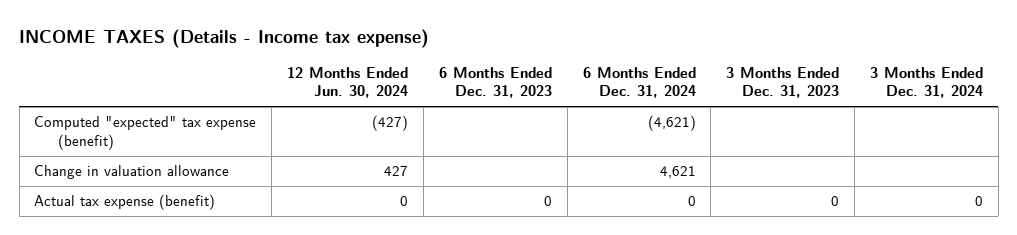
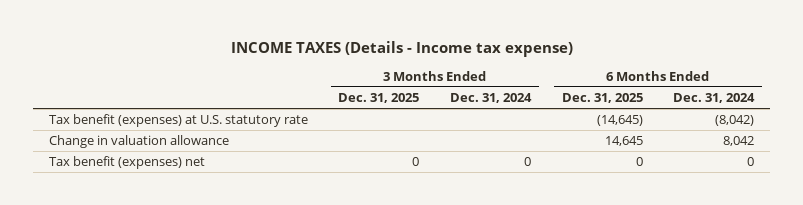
[287,67,409,99] 12 Months Ended Jun. 30, 2024 -> none
[438,67,552,99] 6 Months Ended Dec. 31, 2023 -> none
[726,67,840,99] 3 Months Ended Dec. 31, 2023 -> none
none -> [338,93,420,104] Dec. 31, 2025
none -> [561,93,643,104] Dec. 31, 2025
[34,116,257,150] Computed "expected" tax expense (benefit) -> none
none -> [48,114,308,128] Tax benefit (expenses) at U.S. statutory rate
[659,166,696,179] 4,621 -> [723,136,755,147] 8,042
[34,194,216,211] Actual tax expense (benefit) -> [48,156,205,170] Tax benefit (expenses) net

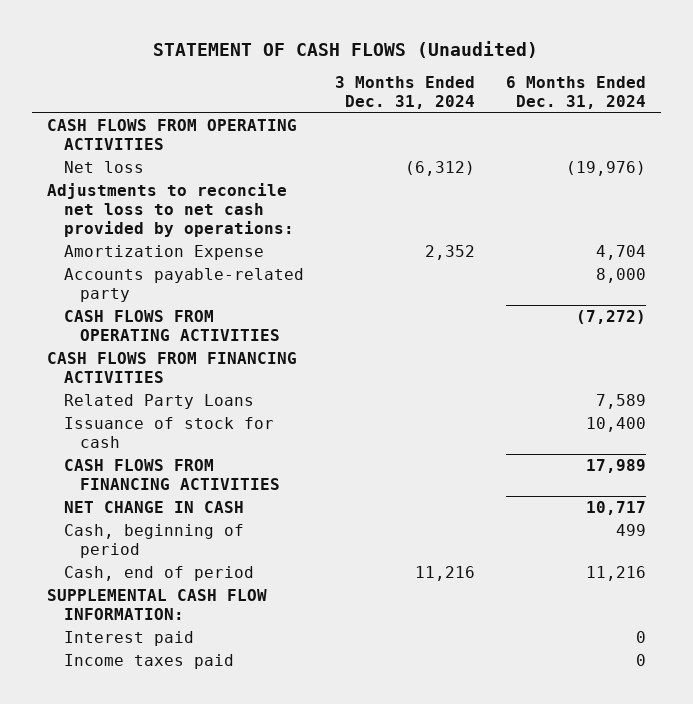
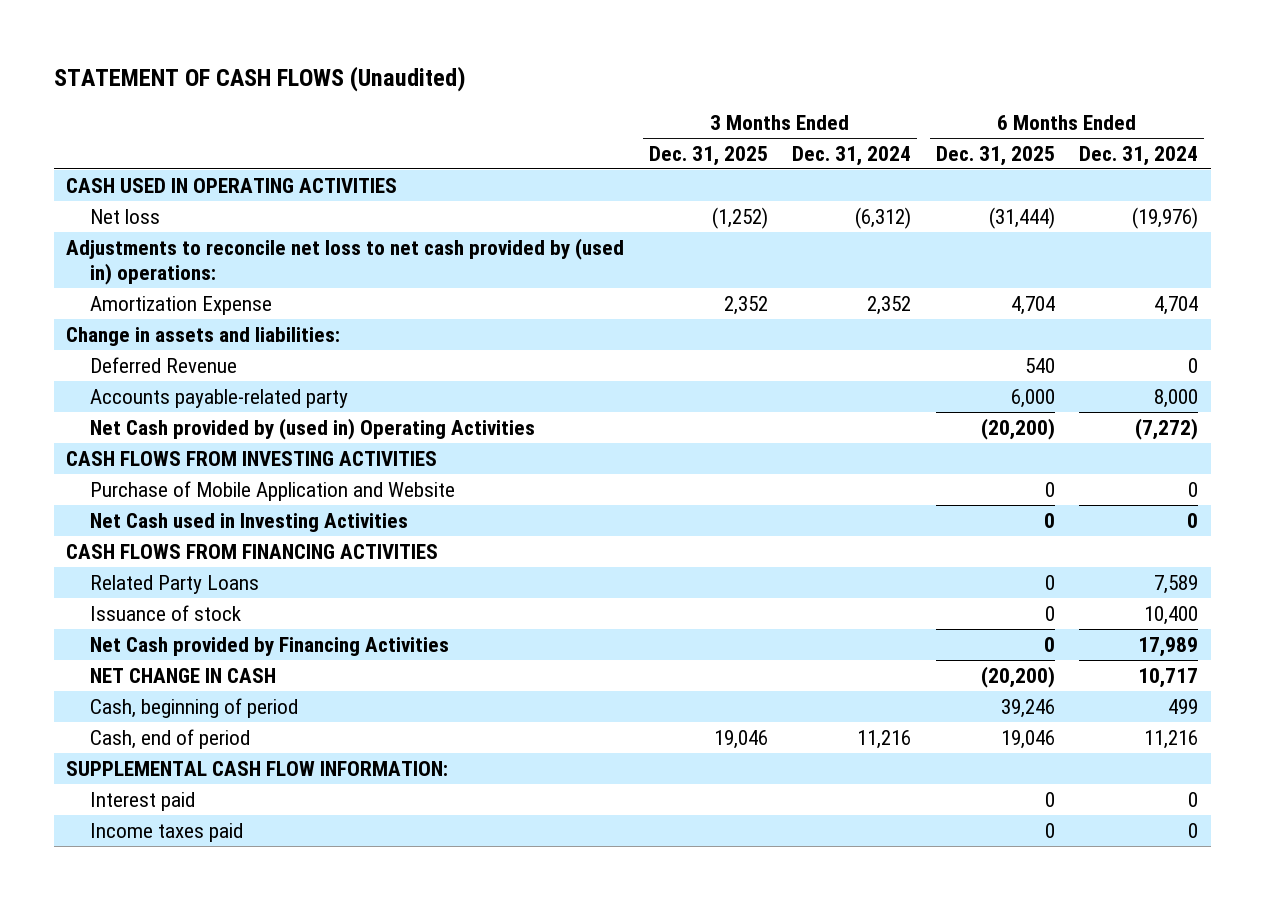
none -> [648,145,768,166] Dec. 31, 2025
none -> [935,145,1055,166] Dec. 31, 2025
[47,119,298,151] CASH FLOWS FROM OPERATING ACTIVITIES -> [66,177,398,193] CASH USED IN OPERATING ACTIVITIES
[47,183,294,237] Adjustments to reconcile net loss to net cash provided by operations: -> [66,237,625,285] Adjustments to reconcile net loss to net cash provided by (used in) operations:
none -> [66,326,341,346] Change in assets and liabilities:
none -> [90,356,238,373] Deferred Revenue
[63,310,280,342] CASH FLOWS FROM OPERATING ACTIVITIES -> [90,417,536,440] Net Cash provided by (used in) Operating Activities
none -> [66,450,438,466] CASH FLOWS FROM INVESTING ACTIVITIES
none -> [90,480,456,501] Purchase of Mobile Application and Website
none -> [90,512,409,532] Net Cash used in Investing Activities
[63,417,274,449] Issuance of stock for cash -> [90,604,242,621] Issuance of stock
[63,459,280,491] CASH FLOWS FROM FINANCING ACTIVITIES -> [90,636,450,656] Net Cash provided by Financing Activities

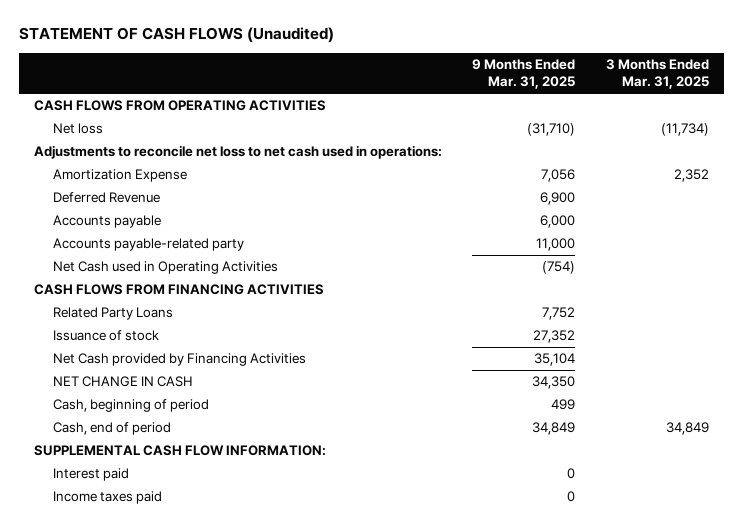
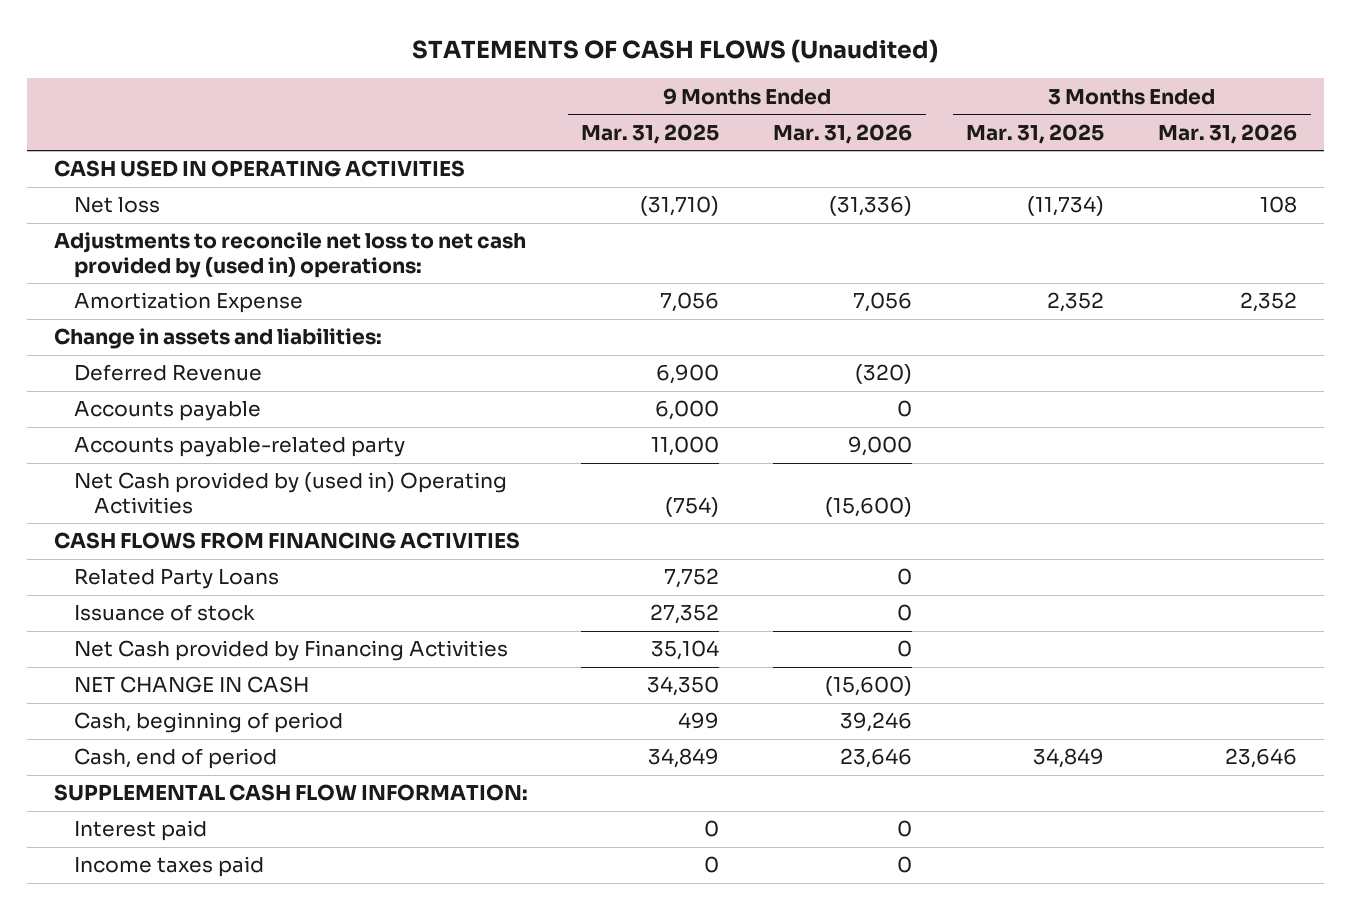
[18,27,334,44] STATEMENT OF CASH FLOWS (Unaudited) -> [412,39,939,64] STATEMENTS OF CASH FLOWS (Unaudited)
none -> [773,123,913,144] Mar. 31, 2026
none -> [1158,123,1298,144] Mar. 31, 2026
[33,100,326,112] CASH FLOWS FROM OPERATING ACTIVITIES -> [53,160,465,178] CASH USED IN OPERATING ACTIVITIES
[33,145,442,160] Adjustments to reconcile net loss to net cash used in operations: -> [53,232,526,278] Adjustments to reconcile net loss to net cash provided by (used in) operations:
none -> [53,328,382,350] Change in assets and liabilities:
[53,261,279,275] Net Cash used in Operating Activities -> [73,472,507,514] Net Cash provided by (used in) Operating Activities

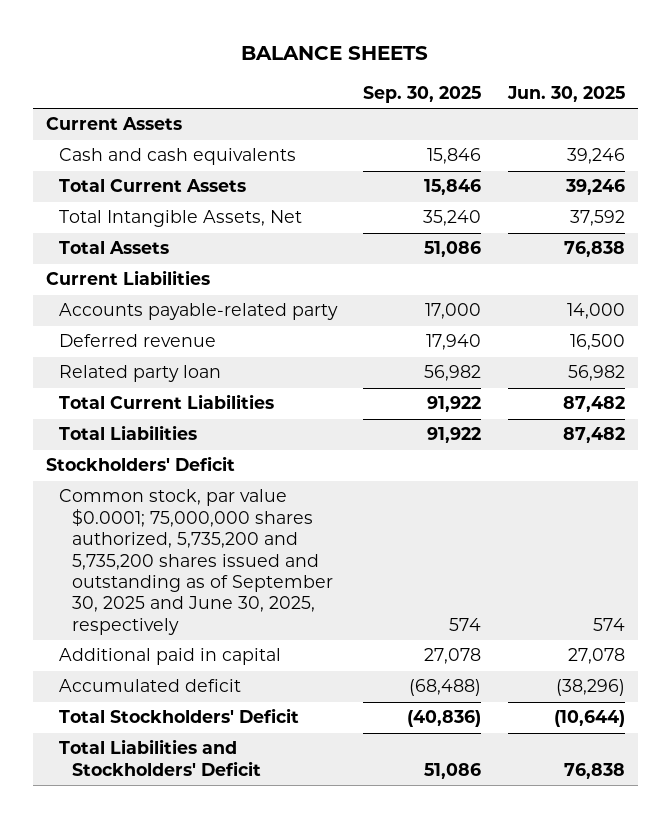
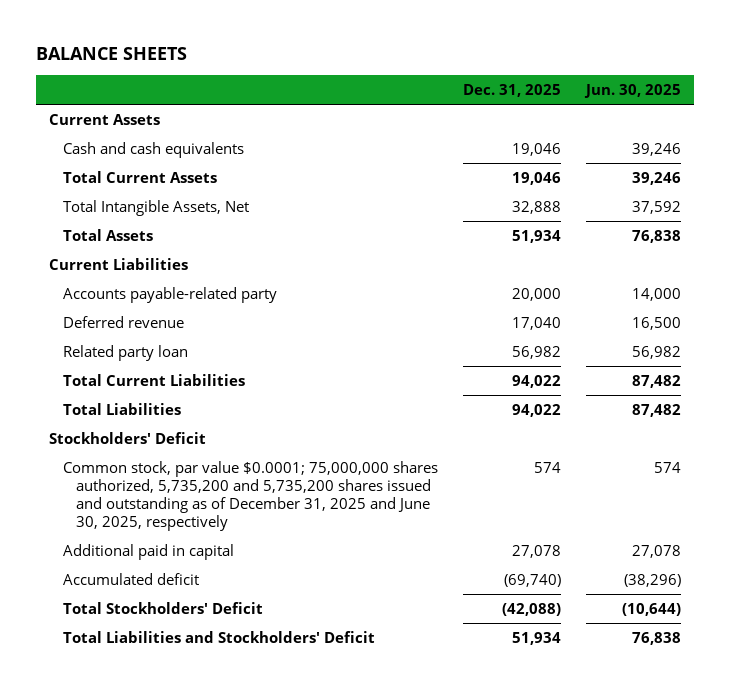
[363,85,482,103] Sep. 30, 2025 -> none
none -> [462,84,561,98] Dec. 31, 2025
[59,489,333,635] Common stock, par value $0.0001; 75,000,000 shares authorized, 5,735,200 and 5,735,200 shares issued and outstanding as of September 30, 2025 and June 30, 2025, respectively -> [62,461,438,531] Common stock, par value $0.0001; 75,000,000 shares authorized, 5,735,200 and 5,735,200 shares issued and outstanding as of December 31, 2025 and June 30, 2025, respectively

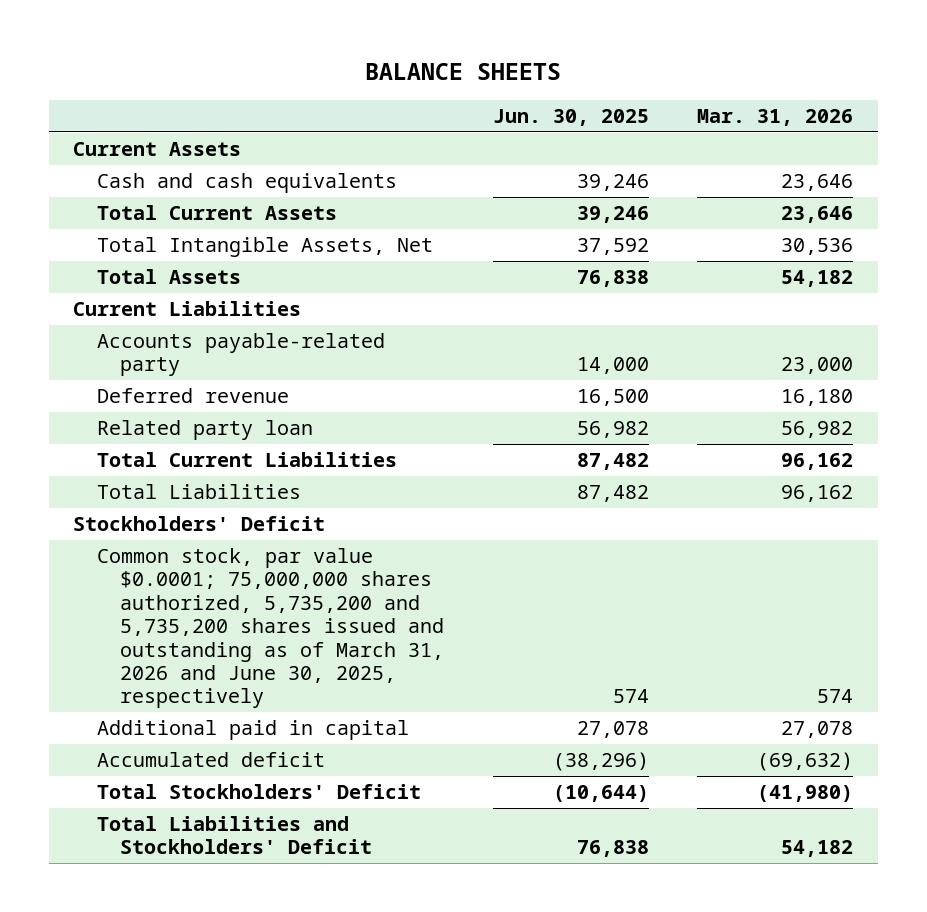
[462,84,561,98] Dec. 31, 2025 -> none
none -> [697,108,854,126] Mar. 31, 2026
[62,461,438,531] Common stock, par value $0.0001; 75,000,000 shares authorized, 5,735,200 and 5,735,200 shares issued and outstanding as of December 31, 2025 and June 30, 2025, respectively -> [96,548,444,709] Common stock, par value $0.0001; 75,000,000 shares authorized, 5,735,200 and 5,735,200 shares issued and outstanding as of March 31, 2026 and June 30, 2025, respectively

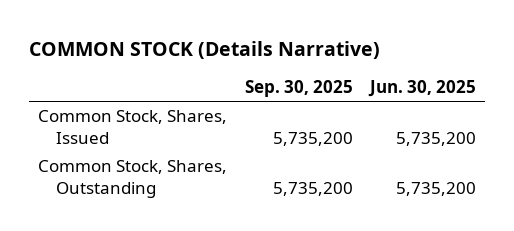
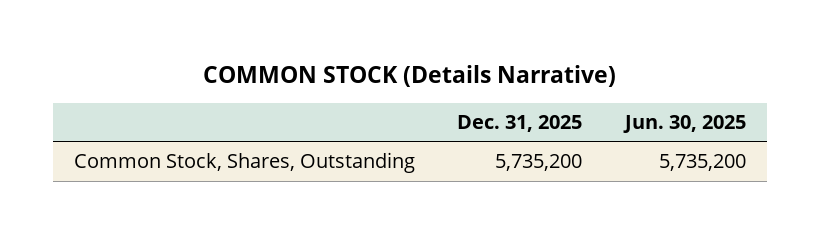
[244,80,353,98] Sep. 30, 2025 -> none
none -> [457,114,583,132] Dec. 31, 2025
[38,110,228,145] Common Stock, Shares, Issued -> none

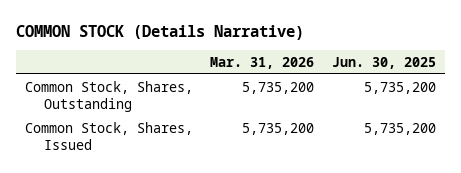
[457,114,583,132] Dec. 31, 2025 -> none
none -> [210,56,315,69] Mar. 31, 2026
none -> [24,121,193,150] Common Stock, Shares, Issued

